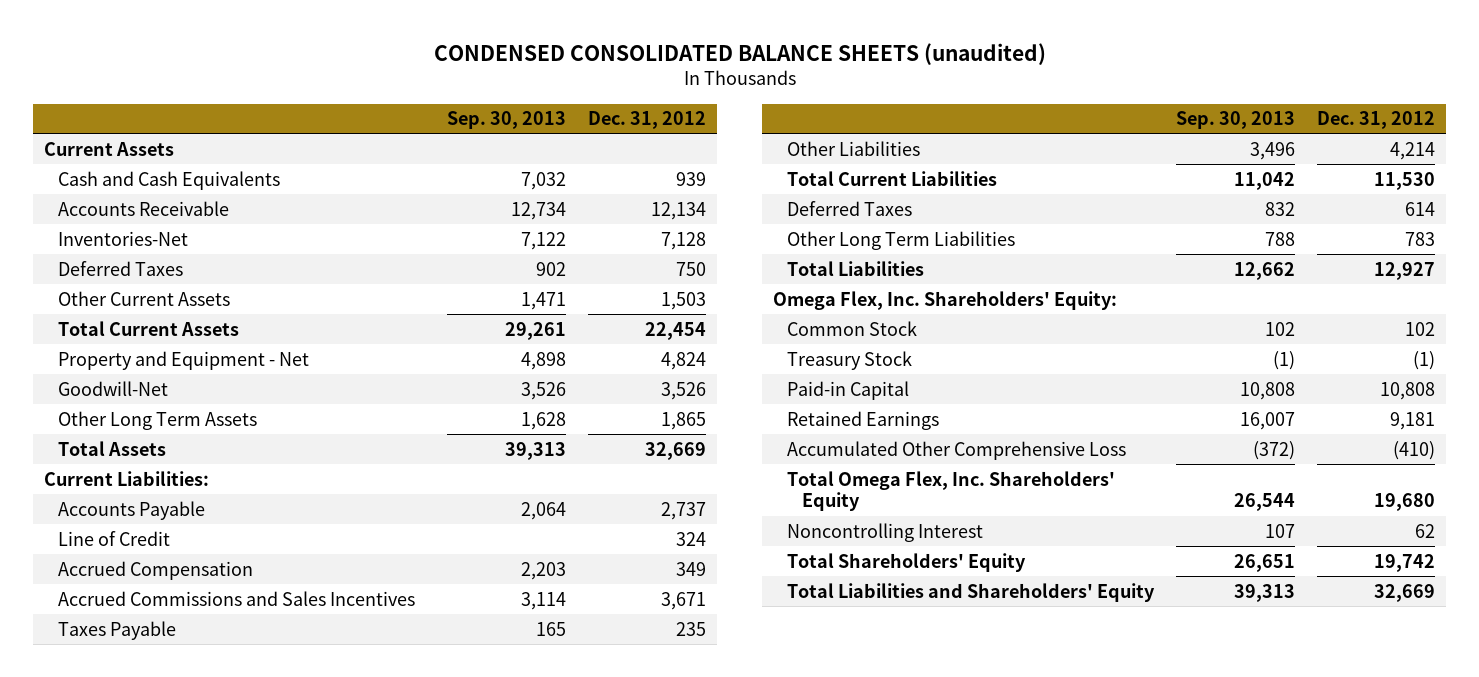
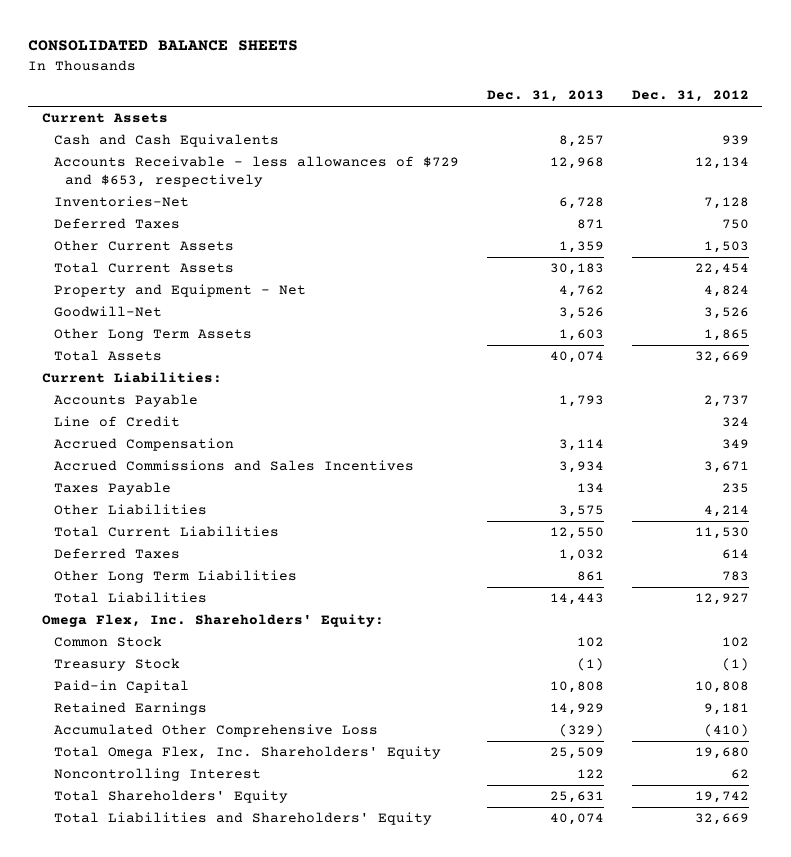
[433,42,1046,65] CONDENSED CONSOLIDATED BALANCE SHEETS (unaudited) -> [28,40,299,52] CONSOLIDATED BALANCE SHEETS
[446,111,566,130] Sep. 30, 2013 -> none
none -> [486,90,604,103] Dec. 31, 2013
[57,200,229,216] Accounts Receivable -> [53,156,459,188] Accounts Receivable - less allowances of $729 and $653, respectively

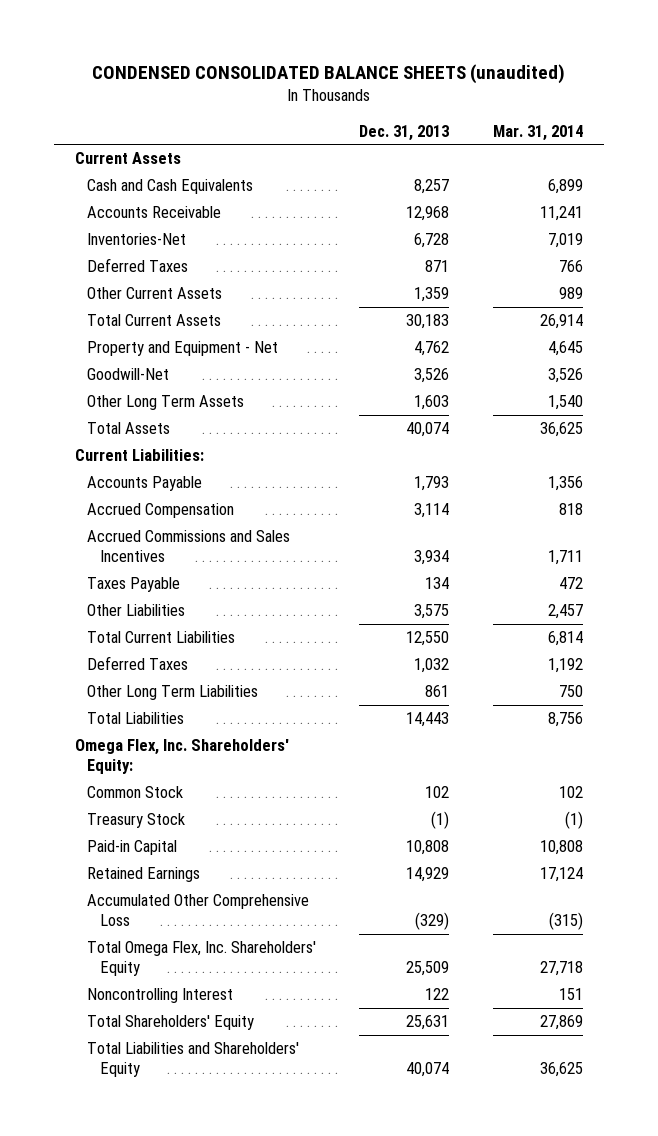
[28,40,299,52] CONSOLIDATED BALANCE SHEETS -> [91,64,565,85] CONDENSED CONSOLIDATED BALANCE SHEETS (unaudited)
[631,90,749,103] Dec. 31, 2012 -> none
none -> [492,124,583,141] Mar. 31, 2014
[53,156,459,188] Accounts Receivable - less allowances of $729 and $653, respectively -> [87,206,222,219] Accounts Receivable
[53,416,180,428] Line of Credit -> none

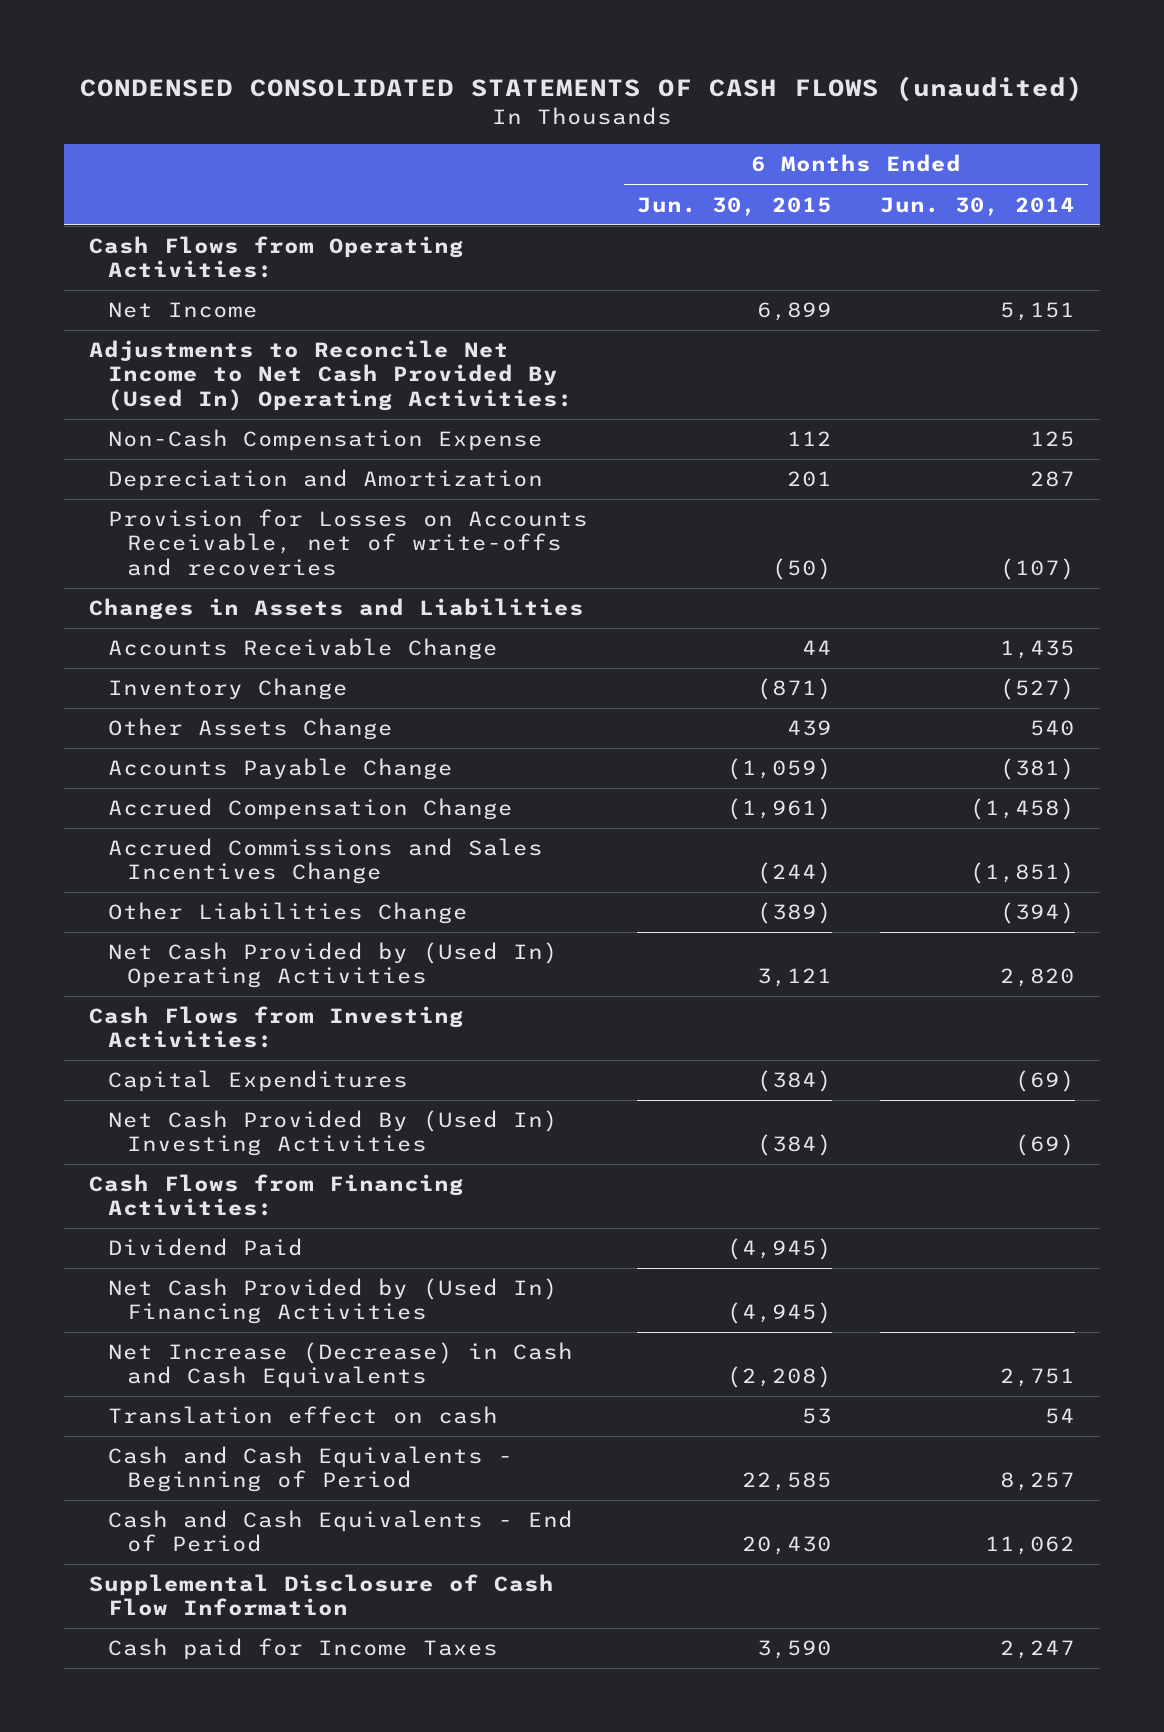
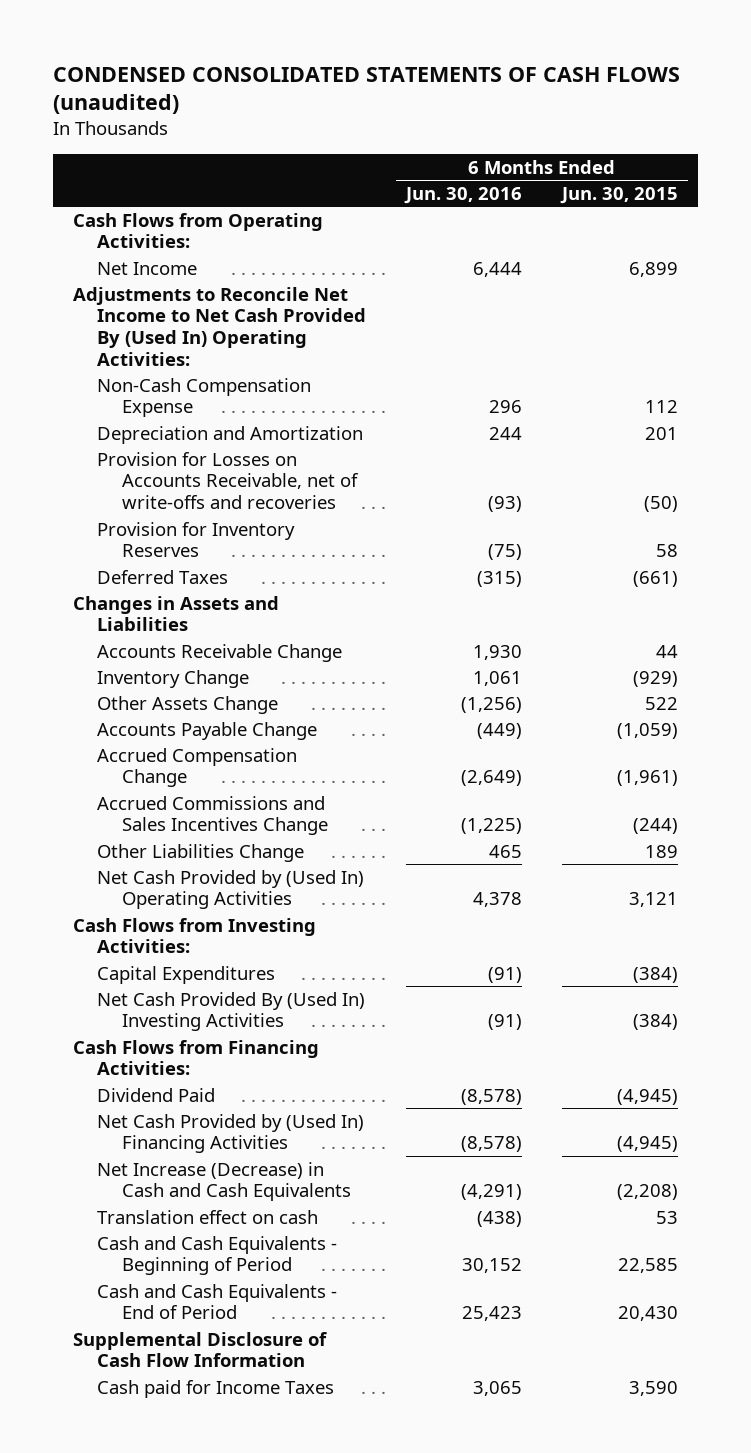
[880,196,1076,216] Jun. 30, 2014 -> none
none -> [404,186,523,204] Jun. 30, 2016
none -> [97,521,296,558] Provision for Inventory Reserves
none -> [97,569,229,584] Deferred Taxes
[756,678,832,701] (871) -> [633,670,679,687] (929)
[786,720,832,737] 439 -> [645,696,679,710] 522
[756,902,832,925] (389) -> [645,844,679,858] 189

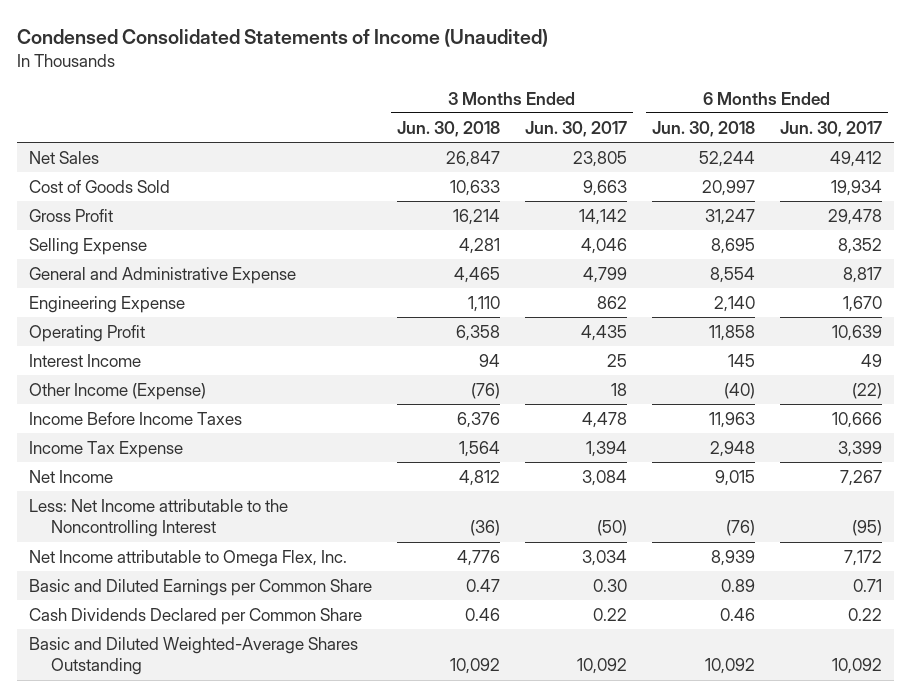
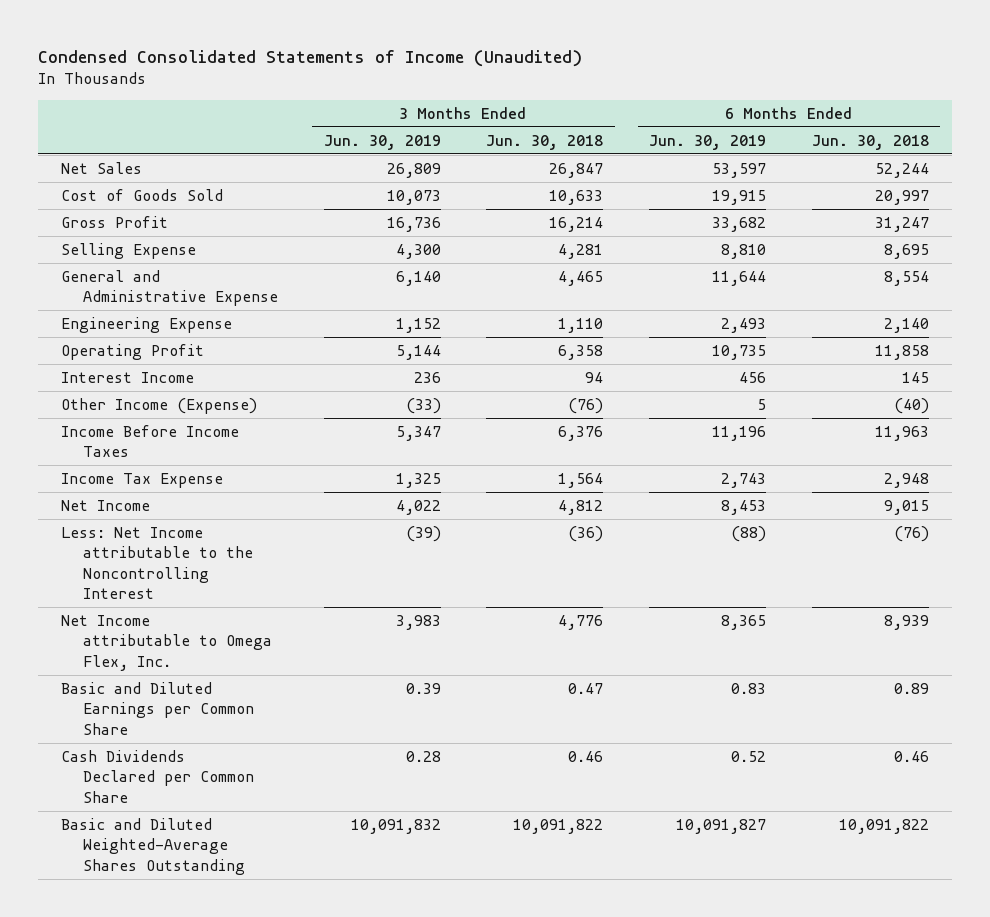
[525,120,628,137] Jun. 30, 2017 -> none
[779,120,882,137] Jun. 30, 2017 -> none
none -> [323,134,441,150] Jun. 30, 2019
none -> [649,134,767,150] Jun. 30, 2019
[450,658,501,675] 10,092 -> [513,818,604,834] 10,091,822
[705,658,756,675] 10,092 -> [838,818,929,834] 10,091,822

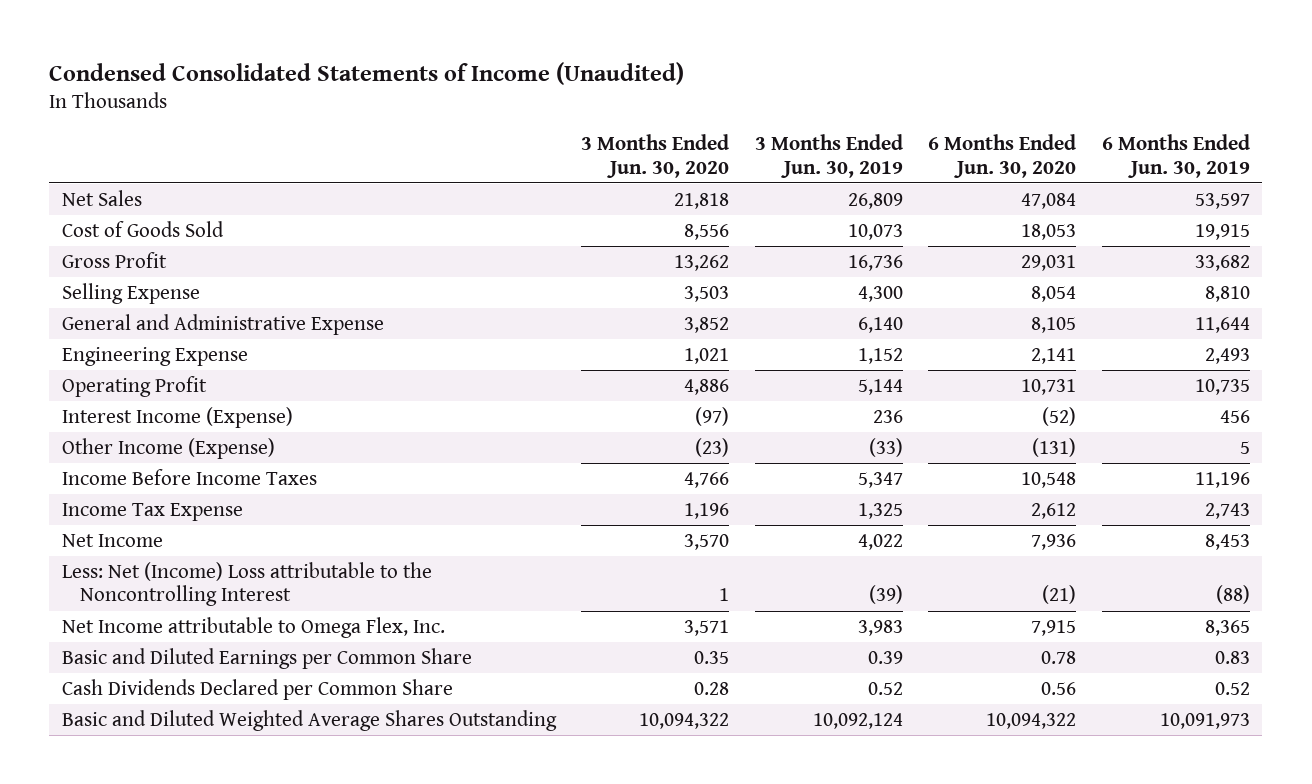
[486,134,604,150] Jun. 30, 2018 -> none
[811,134,929,150] Jun. 30, 2018 -> none
none -> [581,134,730,178] 3 Months Ended Jun. 30, 2020
none -> [928,134,1077,178] 6 Months Ended Jun. 30, 2020
[61,371,195,383] Interest Income -> [61,406,293,428] Interest Income (Expense)
[61,526,253,599] Less: Net Income attributable to the Noncontrolling Interest -> [61,561,432,607] Less: Net (Income) Loss attributable to the Noncontrolling Interest
[405,750,441,762] 0.28 -> [867,681,903,695] 0.52
[61,817,245,875] Basic and Diluted Weighted-Average Shares Outstanding -> [61,709,557,731] Basic and Diluted Weighted Average Shares Outstanding
[350,818,441,834] 10,091,832 -> [812,712,903,729] 10,092,124
[676,818,767,834] 10,091,827 -> [1159,712,1250,729] 10,091,973

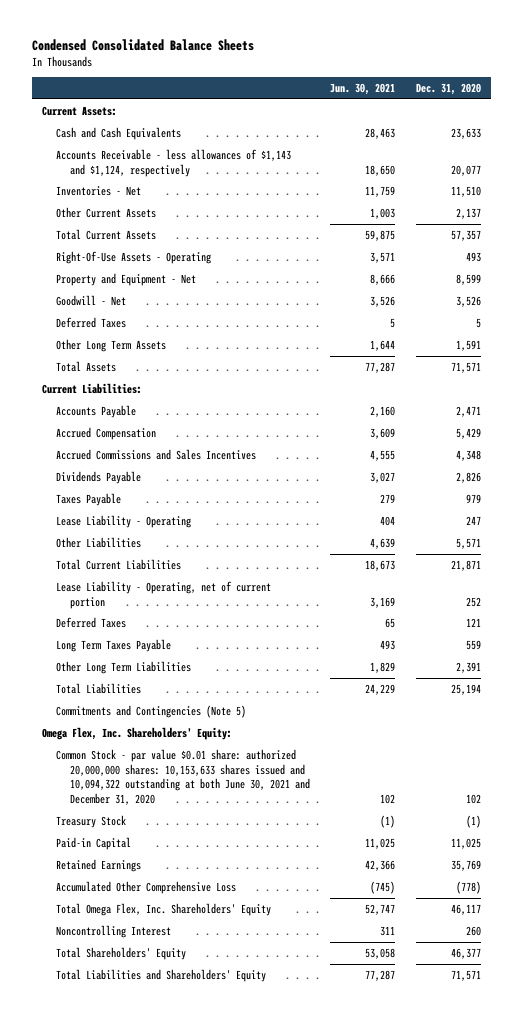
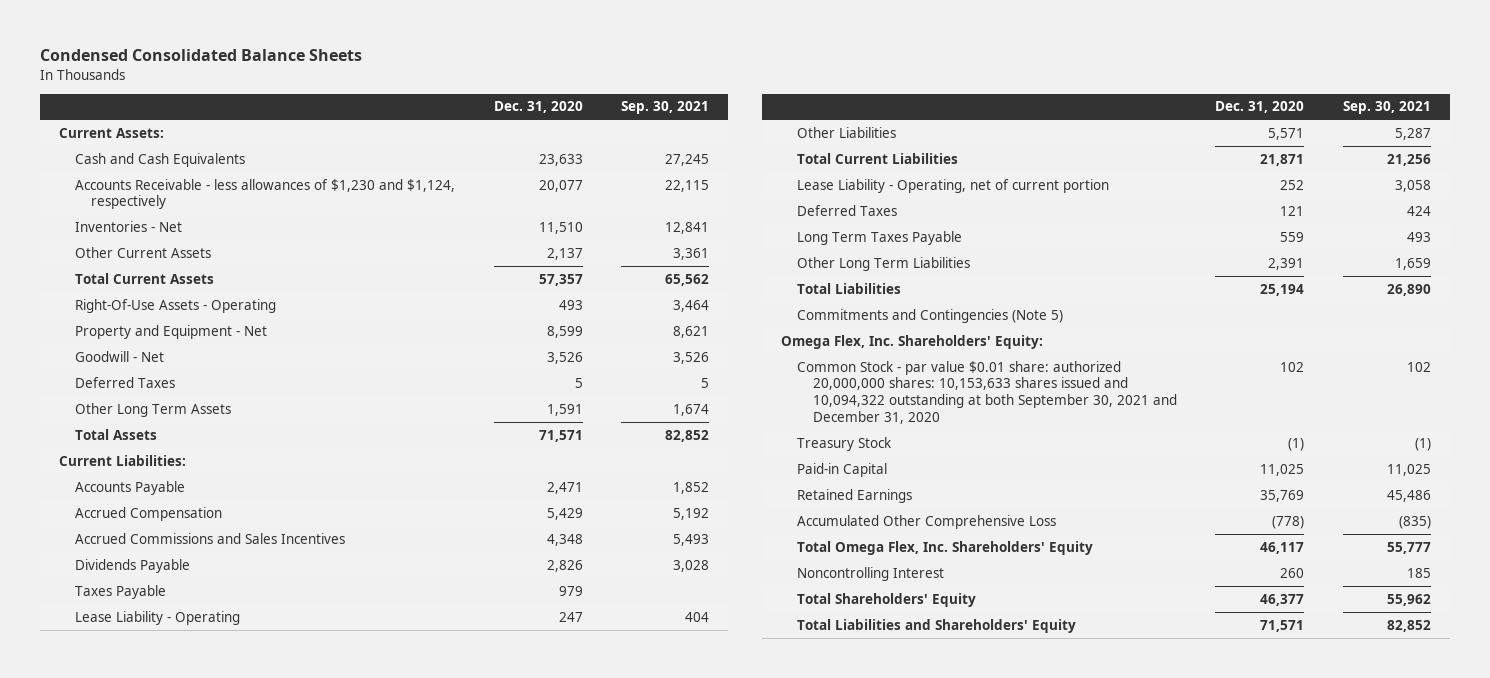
[330,83,396,96] Jun. 30, 2021 -> none
none -> [620,101,709,115] Sep. 30, 2021
[56,148,292,177] Accounts Receivable - less allowances of $1,143 and $1,124, respectively -> [75,178,456,210] Accounts Receivable - less allowances of $1,230 and $1,124, respectively
[56,748,311,805] Common Stock - par value $0.01 share: authorized 20,000,000 shares: 10,153,633 shares issued and 10,094,322 outstanding at both June 30, 2021 and December 31, 2020 -> [797,360,1178,424] Common Stock - par value $0.01 share: authorized 20,000,000 shares: 10,153,633 shares issued and 10,094,322 outstanding at both September 30, 2021 and December 31, 2020

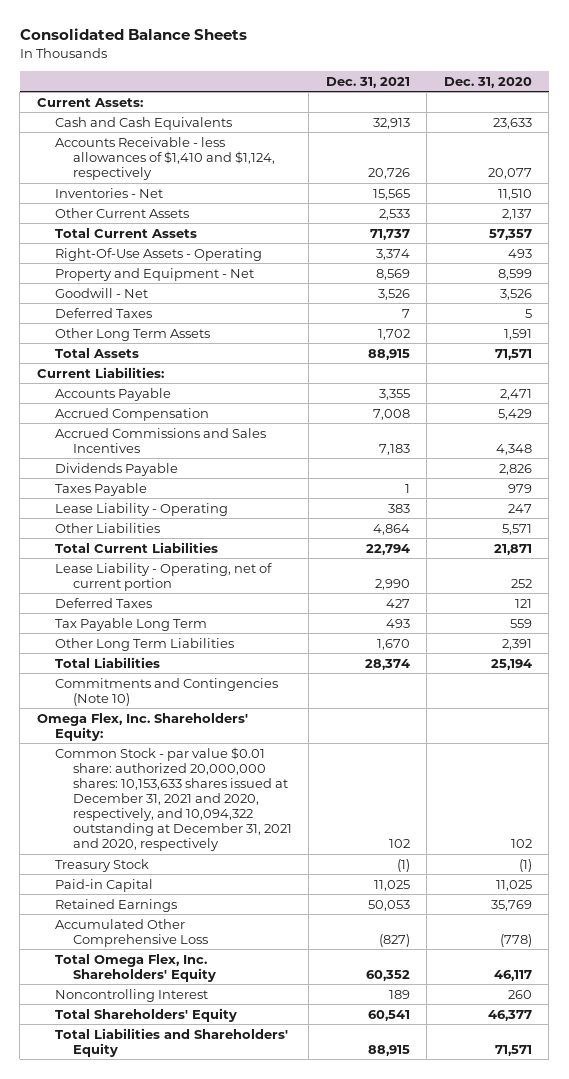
[40,49,363,62] Condensed Consolidated Balance Sheets -> [19,28,247,41] Consolidated Balance Sheets
[620,101,709,115] Sep. 30, 2021 -> none
none -> [325,76,410,88] Dec. 31, 2021
[75,178,456,210] Accounts Receivable - less allowances of $1,230 and $1,124, respectively -> [54,136,275,180] Accounts Receivable - less allowances of $1,410 and $1,124, respectively
[797,230,963,245] Long Term Taxes Payable -> [54,617,207,631] Tax Payable Long Term
[797,308,1064,323] Commitments and Contingencies (Note 5) -> [54,677,278,706] Commitments and Contingencies (Note 10)
[797,360,1178,424] Common Stock - par value $0.01 share: authorized 20,000,000 shares: 10,153,633 shares issued and 10,094,322 outstanding at both September 30, 2021 and December 31, 2020 -> [54,746,292,852] Common Stock - par value $0.01 share: authorized 20,000,000 shares: 10,153,633 shares issued at December 31, 2021 and 2020, respectively, and 10,094,322 outstanding at December 31, 2021 and 2020, respectively

